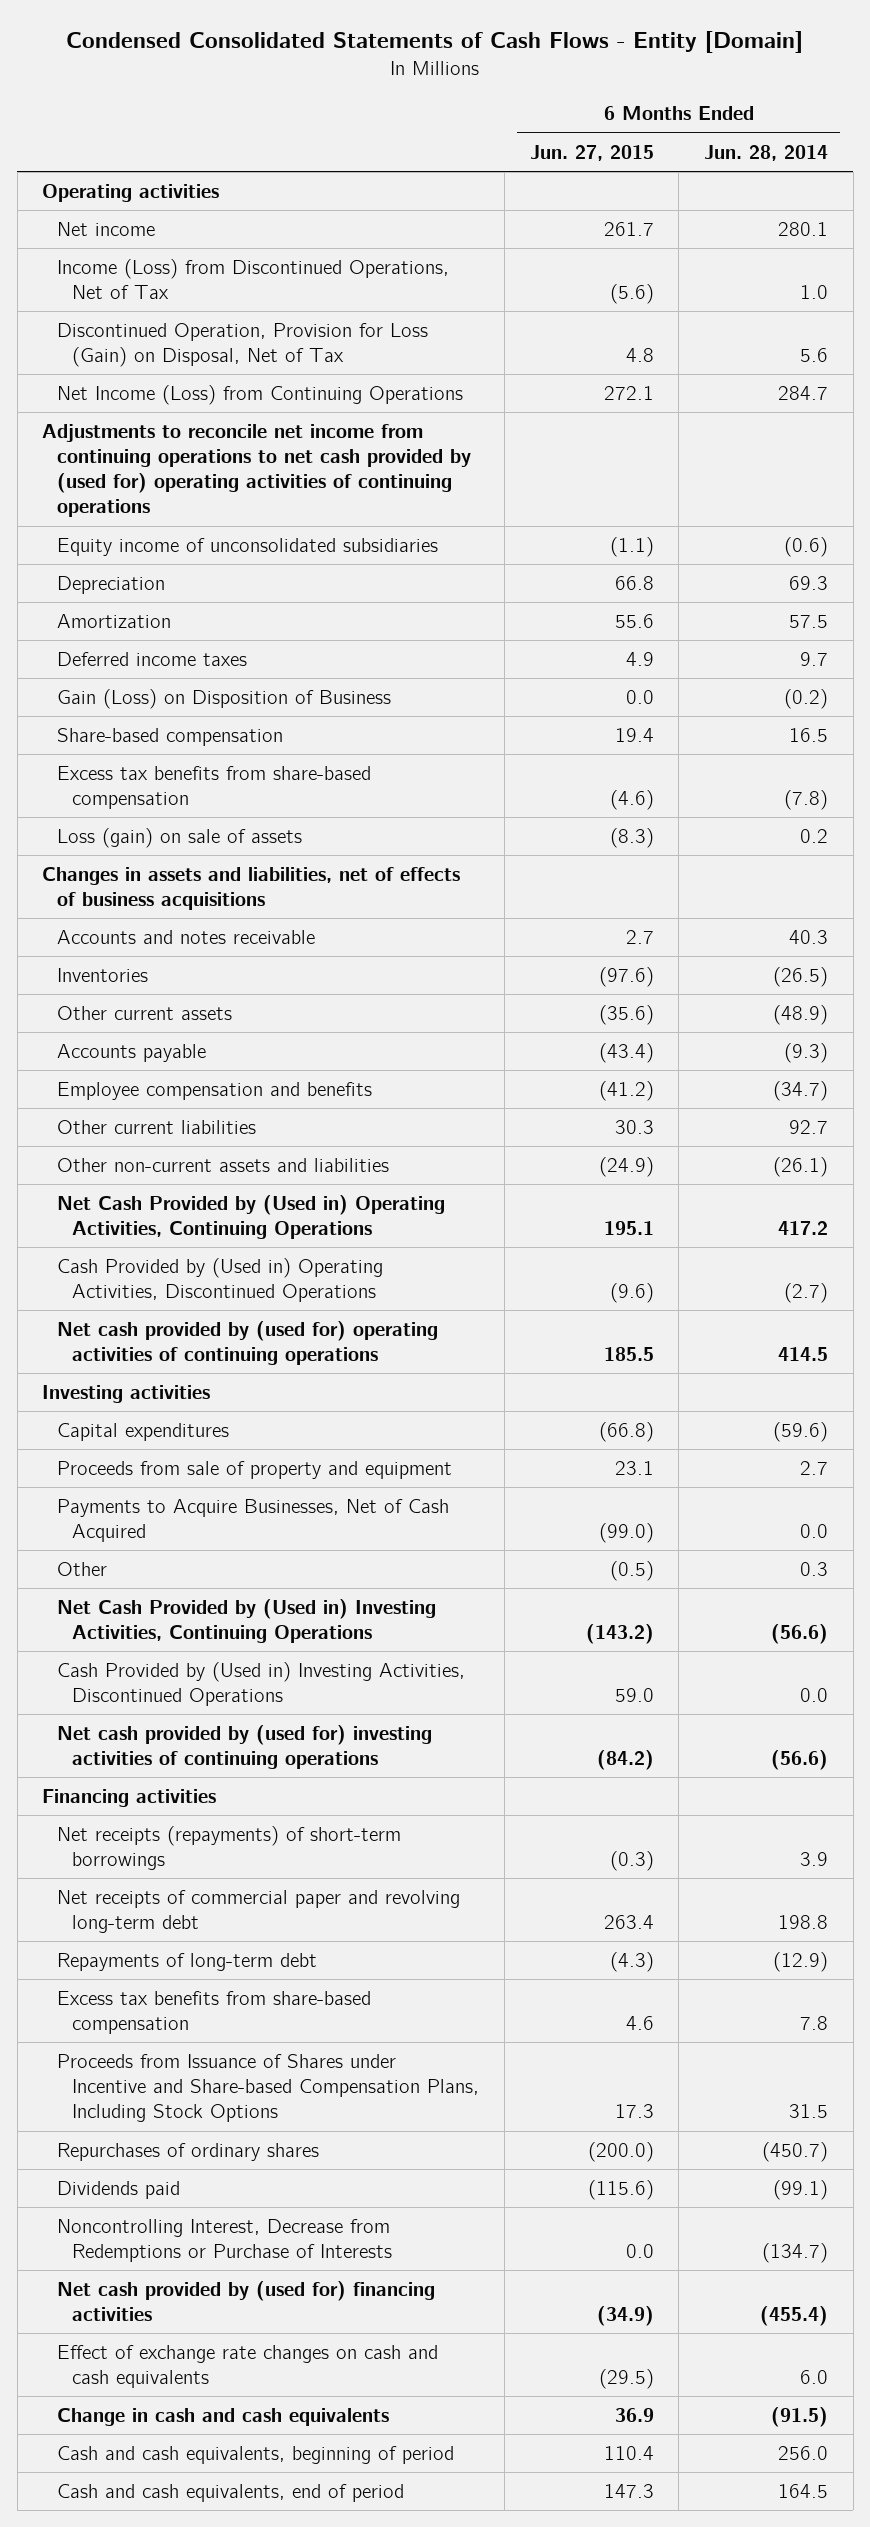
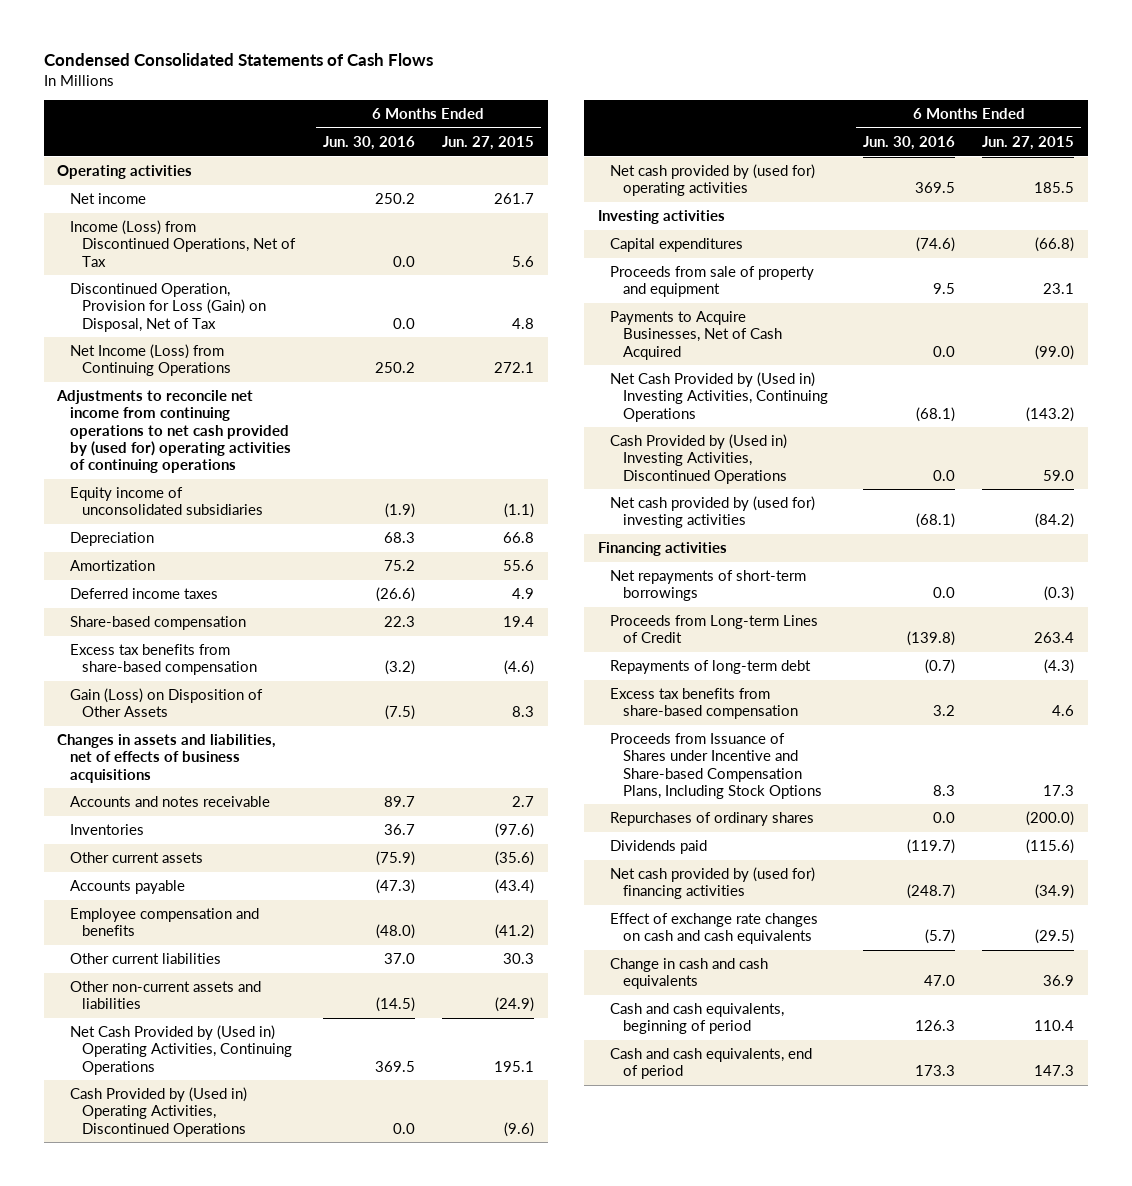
[66,30,804,53] Condensed Consolidated Statements of Cash Flows - Entity [Domain] -> [43,53,433,67] Condensed Consolidated Statements of Cash Flows
[703,144,828,161] Jun. 28, 2014 -> none
none -> [322,135,415,150] Jun. 30, 2016
[609,284,654,305] (5.6) -> [512,255,535,267] 5.6
[57,689,392,710] Gain (Loss) on Disposition of Business -> none
[57,828,303,849] Loss (gain) on sale of assets -> [69,688,263,718] Gain (Loss) on Disposition of Other Assets
[609,828,654,849] (8.3) -> [512,706,535,718] 8.3
[57,1321,439,1366] Net cash provided by (used for) operating activities of continuing operations -> [610,164,816,197] Net cash provided by (used for) operating activities
[57,1562,108,1577] Other -> none
[57,1725,433,1770] Net cash provided by (used for) investing activities of continuing operations -> [610,496,816,529] Net cash provided by (used for) investing activities
[57,1826,402,1871] Net receipts (repayments) of short-term borrowings -> [610,570,807,602] Net repayments of short-term borrowings
[57,1890,461,1934] Net receipts of commercial paper and revolving long-term debt -> [610,615,819,644] Proceeds from Long-term Lines of Credit
[57,2219,393,2263] Noncontrolling Interest, Decrease from Redemptions or Purchase of Interests -> none

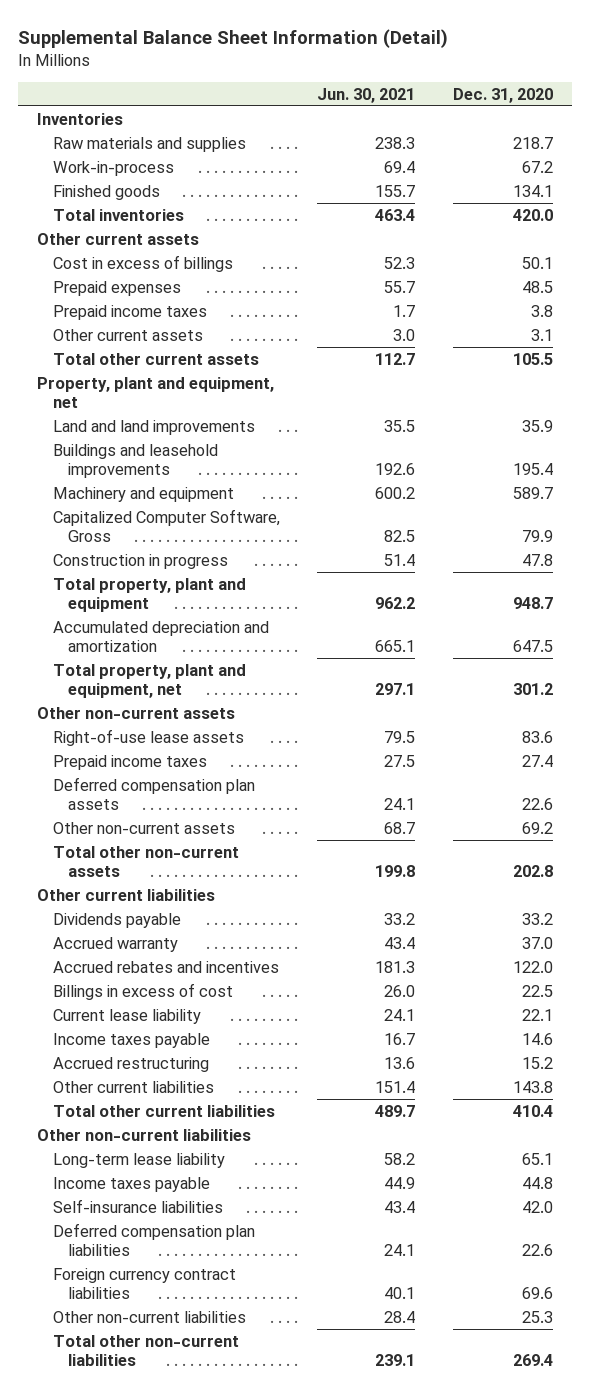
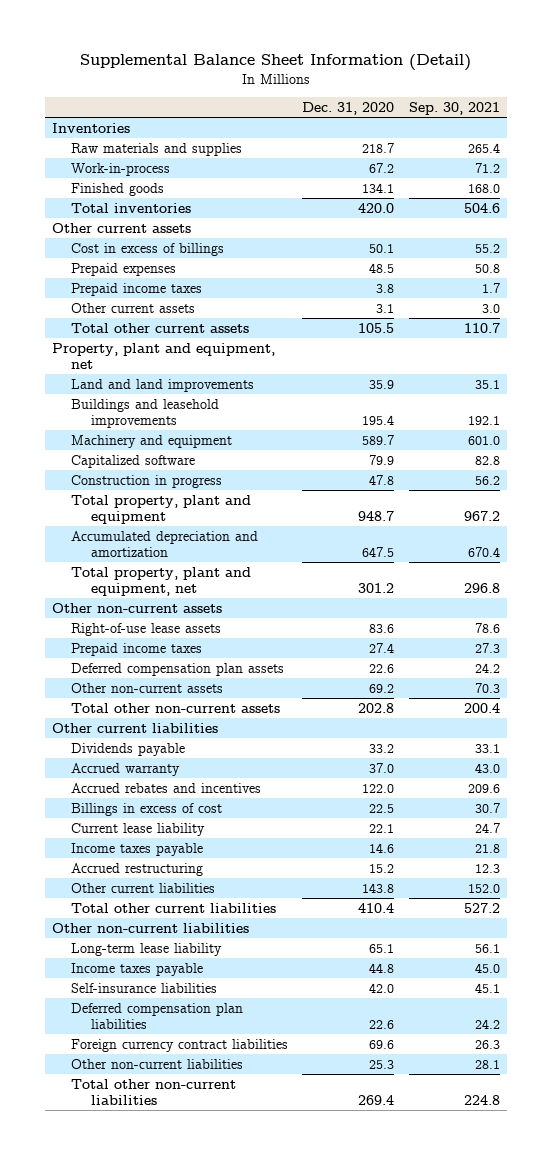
[317,87,416,103] Jun. 30, 2021 -> none
none -> [408,101,500,115] Sep. 30, 2021
[52,508,280,542] Capitalized Computer Software, Gross -> [71,454,196,468] Capitalized software

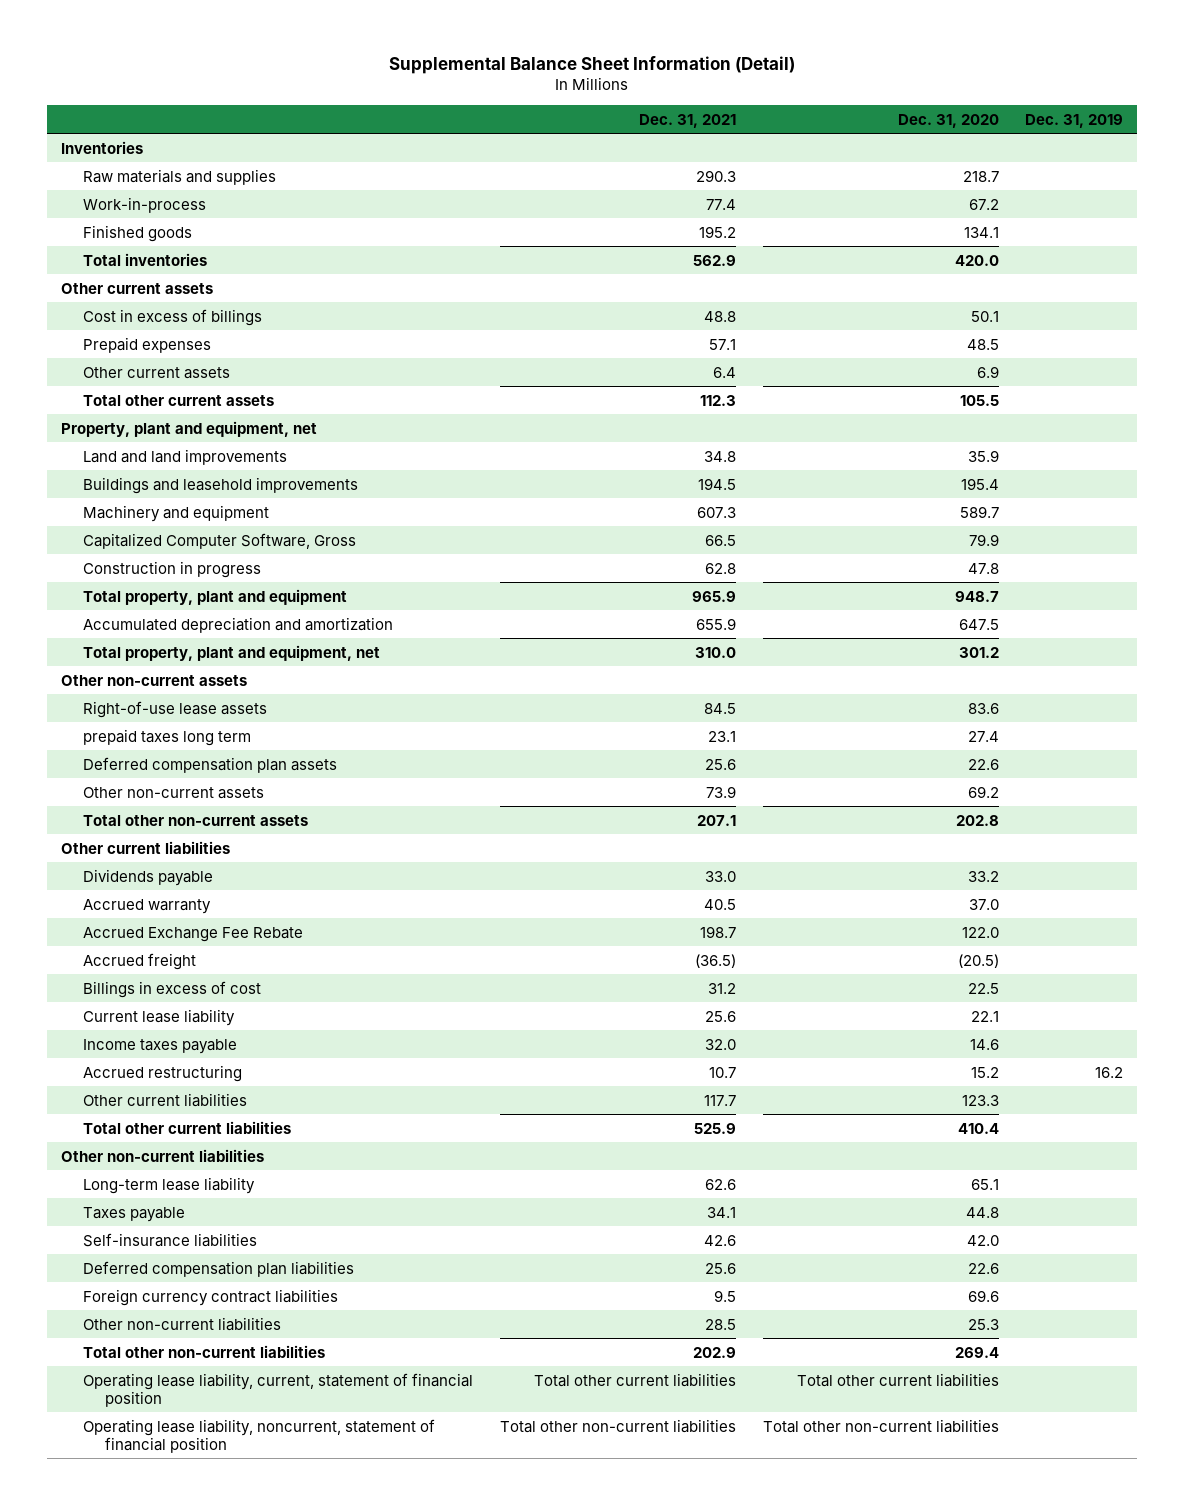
[408,101,500,115] Sep. 30, 2021 -> none
none -> [638,113,736,128] Dec. 31, 2021
none -> [1025,113,1124,128] Dec. 31, 2019
[71,282,203,296] Prepaid income taxes -> none
[376,303,395,313] 3.1 -> [976,365,999,378] 6.9
[71,454,196,468] Capitalized software -> [82,532,356,549] Capitalized Computer Software, Gross
[71,642,203,656] Prepaid income taxes -> [82,728,251,746] prepaid taxes long term
[71,782,262,793] Accrued rebates and incentives -> [82,926,303,942] Accrued Exchange Fee Rebate
none -> [82,952,196,970] Accrued freight
[362,882,395,893] 143.8 -> [961,1094,999,1106] 123.3
[71,962,204,976] Income taxes payable -> [82,1206,185,1222] Taxes payable
none -> [82,1372,473,1407] Operating lease liability, current, statement of financial position
none -> [82,1418,435,1453] Operating lease liability, noncurrent, statement of financial position

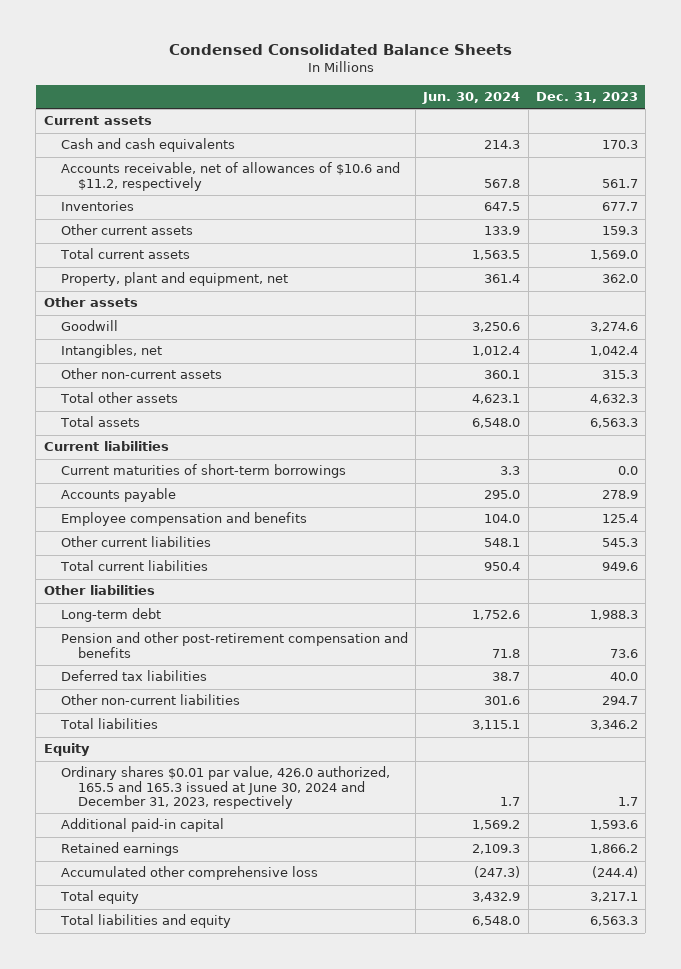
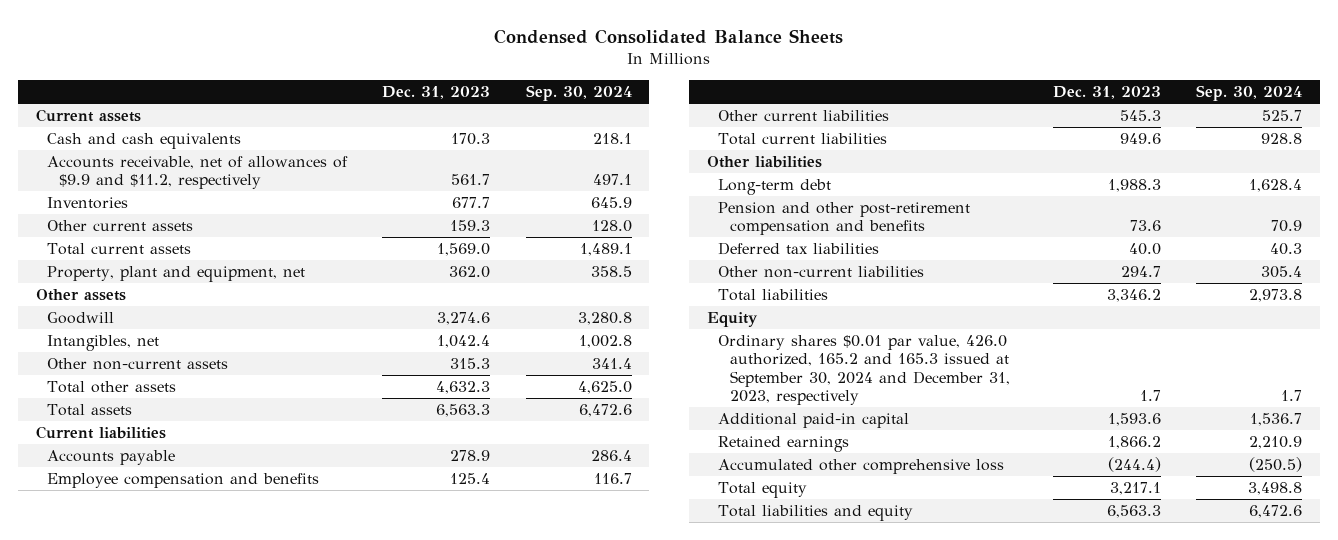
[422,91,521,104] Jun. 30, 2024 -> none
none -> [525,85,632,102] Sep. 30, 2024
[60,162,400,191] Accounts receivable, net of allowances of $10.6 and $11.2, respectively -> [47,155,349,190] Accounts receivable, net of allowances of $9.9 and $11.2, respectively
[60,464,346,479] Current maturities of short-term borrowings -> none
[60,766,390,810] Ordinary shares $0.01 par value, 426.0 authorized, 165.5 and 165.3 issued at June 30, 2024 and December 31, 2023, respectively -> [718,334,1010,406] Ordinary shares $0.01 par value, 426.0 authorized, 165.2 and 165.3 issued at September 30, 2024 and December 31, 2023, respectively

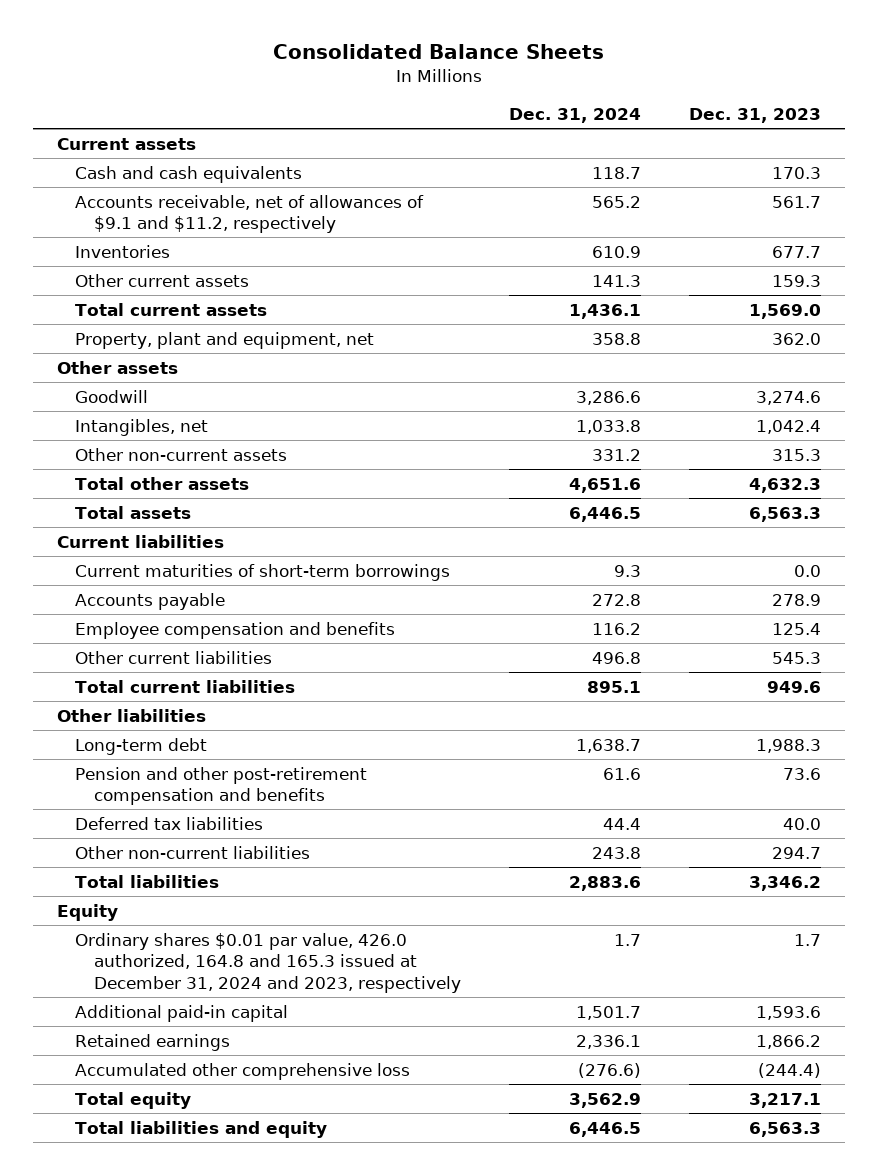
[494,28,844,44] Condensed Consolidated Balance Sheets -> [273,44,605,60] Consolidated Balance Sheets
[525,85,632,102] Sep. 30, 2024 -> none
none -> [509,107,642,123] Dec. 31, 2024
[47,155,349,190] Accounts receivable, net of allowances of $9.9 and $11.2, respectively -> [75,194,425,234] Accounts receivable, net of allowances of $9.1 and $11.2, respectively
none -> [75,563,451,581] Current maturities of short-term borrowings
[718,334,1010,406] Ordinary shares $0.01 par value, 426.0 authorized, 165.2 and 165.3 issued at September 30, 2024 and December 31, 2023, respectively -> [75,932,461,993] Ordinary shares $0.01 par value, 426.0 authorized, 164.8 and 165.3 issued at December 31, 2024 and 2023, respectively

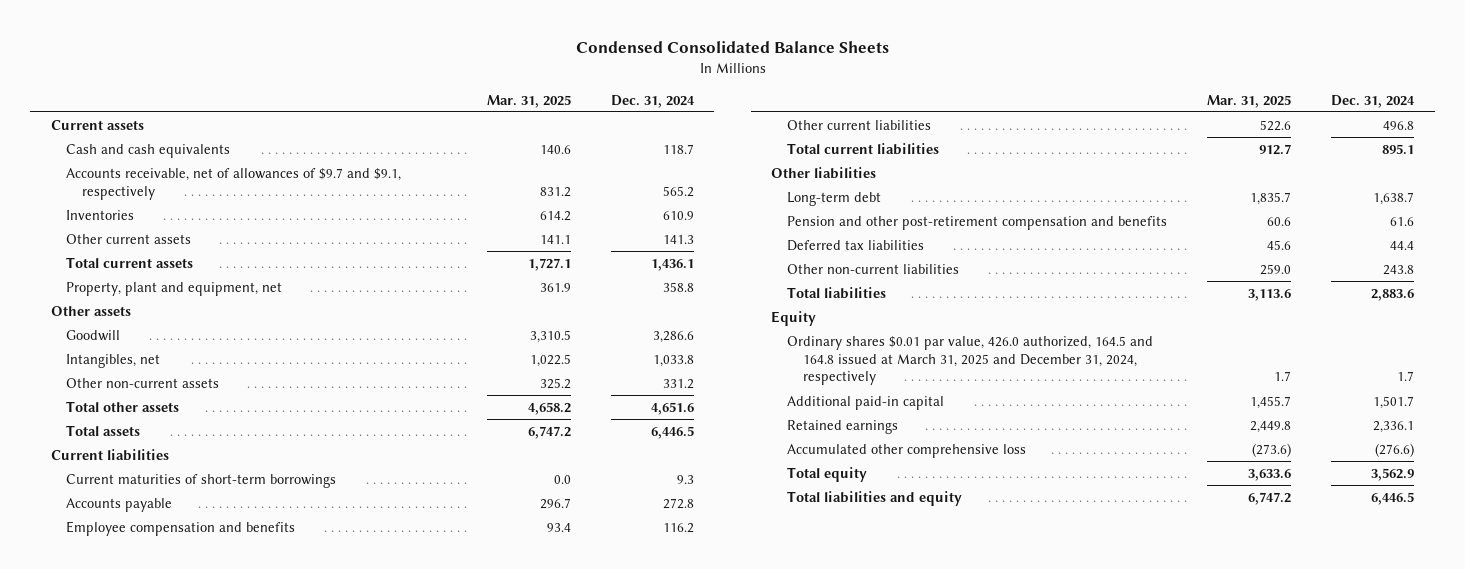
[273,44,605,60] Consolidated Balance Sheets -> [575,41,889,54] Condensed Consolidated Balance Sheets
[689,107,822,123] Dec. 31, 2023 -> none
none -> [486,94,571,108] Mar. 31, 2025
[75,194,425,234] Accounts receivable, net of allowances of $9.1 and $11.2, respectively -> [66,167,402,200] Accounts receivable, net of allowances of $9.7 and $9.1, respectively
[75,932,461,993] Ordinary shares $0.01 par value, 426.0 authorized, 164.8 and 165.3 issued at December 31, 2024 and 2023, respectively -> [786,335,1153,386] Ordinary shares $0.01 par value, 426.0 authorized, 164.5 and 164.8 issued at March 31, 2025 and December 31, 2024, respectively

